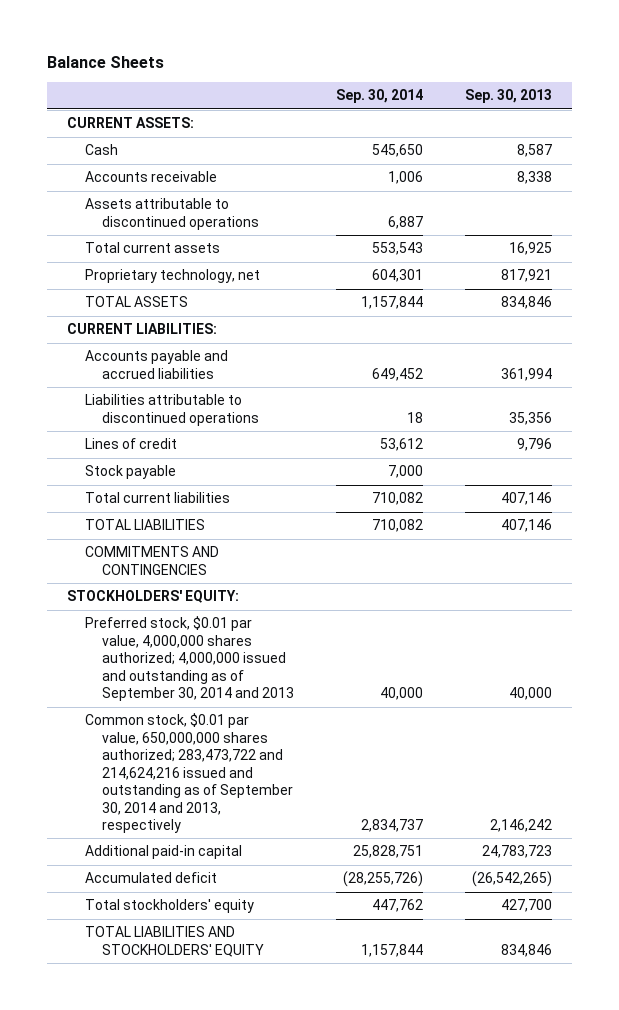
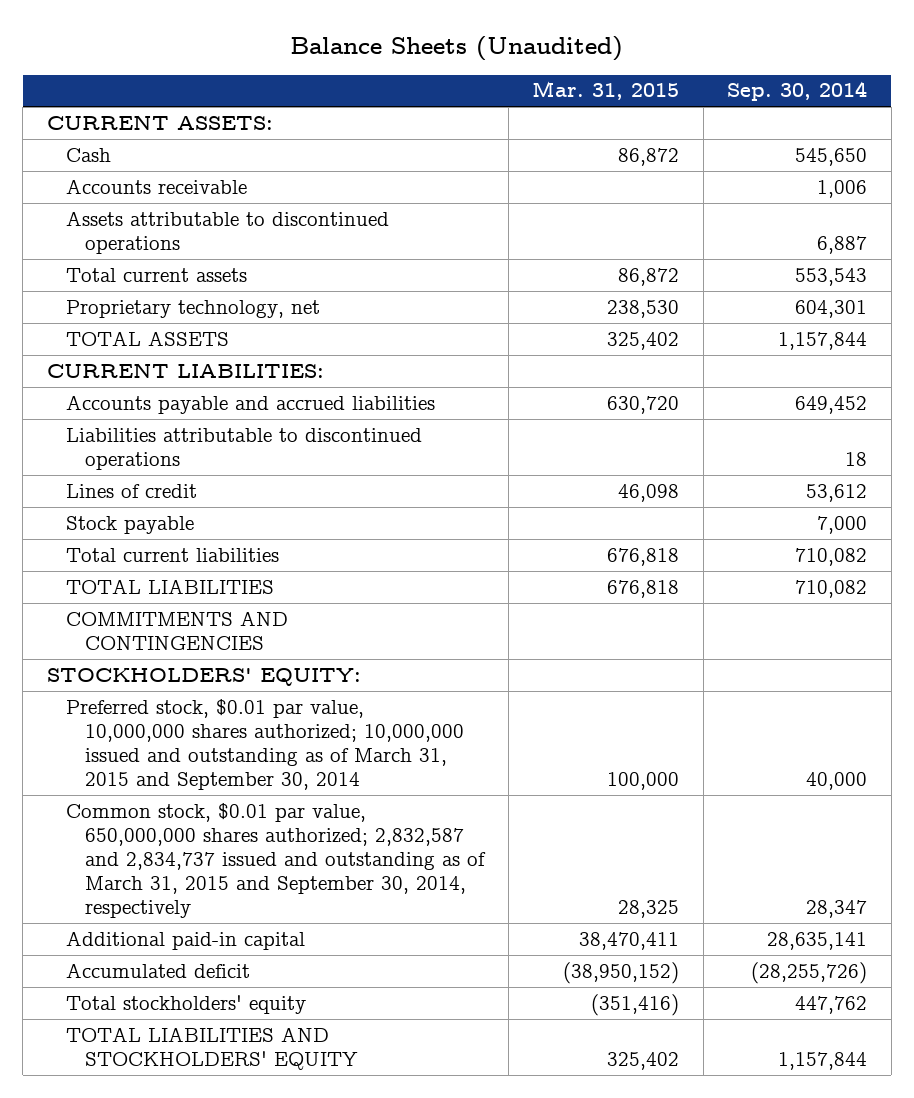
[46,56,164,69] Balance Sheets -> [289,36,623,62] Balance Sheets (Unaudited)
[464,89,552,104] Sep. 30, 2013 -> none
none -> [532,81,680,101] Mar. 31, 2015
[84,616,295,702] Preferred stock, $0.01 par value, 4,000,000 shares authorized; 4,000,000 issued and outstanding as of September 30, 2014 and 2013 -> [66,698,465,791] Preferred stock, $0.01 par value, 10,000,000 shares authorized; 10,000,000 issued and outstanding as of March 31, 2015 and September 30, 2014
[84,713,294,834] Common stock, $0.01 par value, 650,000,000 shares authorized; 283,473,722 and 214,624,216 issued and outstanding as of September 30, 2014 and 2013, respectively -> [66,802,487,919] Common stock, $0.01 par value, 650,000,000 shares authorized; 2,832,587 and 2,834,737 issued and outstanding as of March 31, 2015 and September 30, 2014, respectively
[360,819,423,833] 2,834,737 -> [806,900,868,919] 28,347
[352,845,423,859] 25,828,751 -> [767,931,868,950] 28,635,141

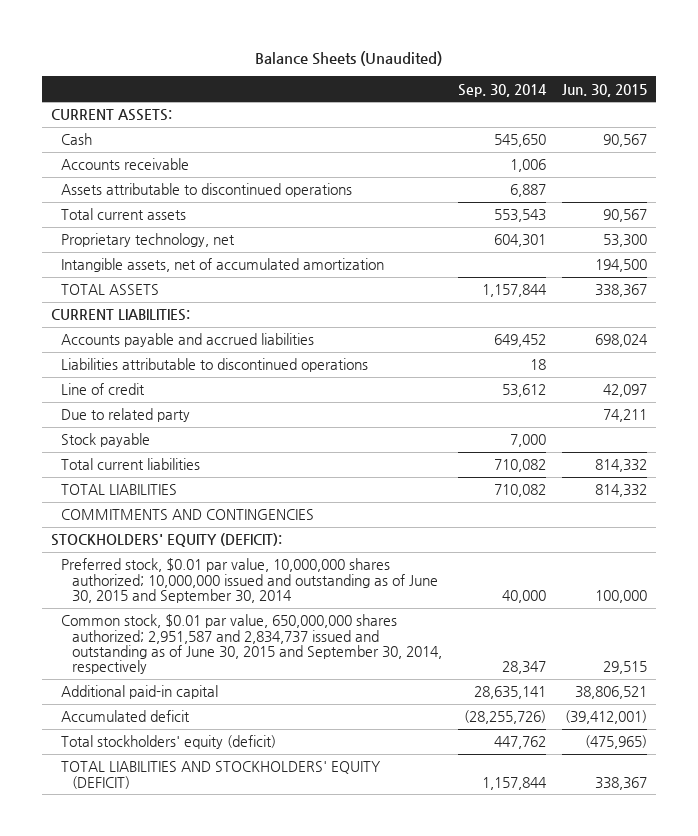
[532,81,680,101] Mar. 31, 2015 -> none
none -> [562,83,648,97] Jun. 30, 2015
none -> [61,258,385,273] Intangible assets, net of accumulated amortization
[66,483,198,498] Lines of credit -> [61,383,146,396] Line of credit
none -> [61,408,191,423] Due to related party
[46,667,361,686] STOCKHOLDERS' EQUITY: -> [50,533,282,548] STOCKHOLDERS' EQUITY (DEFICIT):
[66,698,465,791] Preferred stock, $0.01 par value, 10,000,000 shares authorized; 10,000,000 issued and outstanding as of March 31, 2015 and September 30, 2014 -> [61,558,438,603] Preferred stock, $0.01 par value, 10,000,000 shares authorized; 10,000,000 issued and outstanding as of June 30, 2015 and September 30, 2014
[66,802,487,919] Common stock, $0.01 par value, 650,000,000 shares authorized; 2,832,587 and 2,834,737 issued and outstanding as of March 31, 2015 and September 30, 2014, respectively -> [61,614,442,675] Common stock, $0.01 par value, 650,000,000 shares authorized; 2,951,587 and 2,834,737 issued and outstanding as of June 30, 2015 and September 30, 2014, respectively
[66,994,307,1014] Total stockholders' equity -> [61,735,277,750] Total stockholders' equity (deficit)
[66,1026,359,1070] TOTAL LIABILITIES AND STOCKHOLDERS' EQUITY -> [61,761,381,789] TOTAL LIABILITIES AND STOCKHOLDERS' EQUITY (DEFICIT)

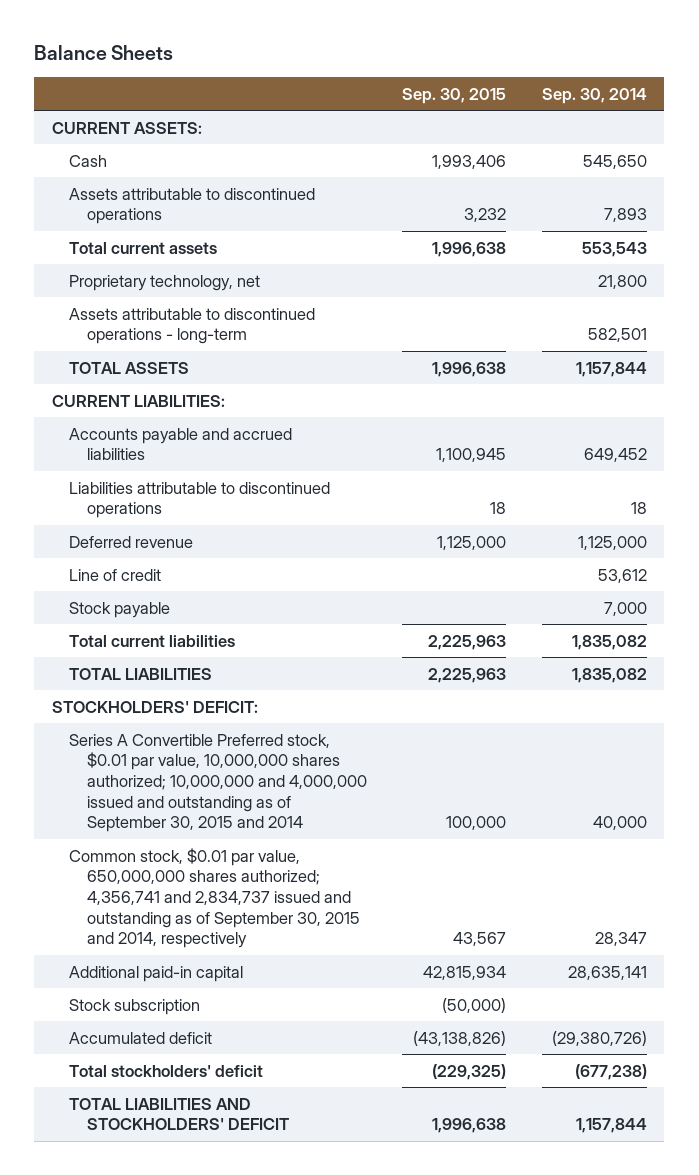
[255,51,443,67] Balance Sheets (Unaudited) -> [34,45,174,61] Balance Sheets
[562,83,648,97] Jun. 30, 2015 -> none
none -> [402,87,507,104] Sep. 30, 2015
[61,158,190,171] Accounts receivable -> none
[510,184,547,198] 6,887 -> [603,208,647,223] 7,893
[61,258,385,273] Intangible assets, net of accumulated amortization -> none
[494,234,547,248] 604,301 -> [597,274,647,289] 21,800
none -> [69,307,316,345] Assets attributable to discontinued operations - long-term
none -> [69,535,194,548] Deferred revenue
[61,408,191,423] Due to related party -> none
[61,509,315,521] COMMITMENTS AND CONTINGENCIES -> none
[494,459,547,473] 710,082 -> [571,634,647,650] 1,835,082
[494,484,547,498] 710,082 -> [571,667,647,683] 1,835,082
[50,533,282,548] STOCKHOLDERS' EQUITY (DEFICIT): -> [51,700,258,713] STOCKHOLDERS' DEFICIT:
[61,558,438,603] Preferred stock, $0.01 par value, 10,000,000 shares authorized; 10,000,000 issued and outstanding as of June 30, 2015 and September 30, 2014 -> [69,733,368,833] Series A Convertible Preferred stock, $0.01 par value, 10,000,000 shares authorized; 10,000,000 and 4,000,000 issued and outstanding as of September 30, 2015 and 2014
[61,614,442,675] Common stock, $0.01 par value, 650,000,000 shares authorized; 2,951,587 and 2,834,737 issued and outstanding as of June 30, 2015 and September 30, 2014, respectively -> [69,847,361,949] Common stock, $0.01 par value, 650,000,000 shares authorized; 4,356,741 and 2,834,737 issued and outstanding as of September 30, 2015 and 2014, respectively
none -> [69,998,201,1015] Stock subscription
[464,710,547,725] (28,255,726) -> [551,1030,647,1046] (29,380,726)
[61,735,277,750] Total stockholders' equity (deficit) -> [69,1064,264,1077] Total stockholders' deficit
[494,736,547,750] 447,762 -> [574,1063,647,1080] (677,238)
[61,761,381,789] TOTAL LIABILITIES AND STOCKHOLDERS' EQUITY (DEFICIT) -> [69,1097,290,1131] TOTAL LIABILITIES AND STOCKHOLDERS' DEFICIT

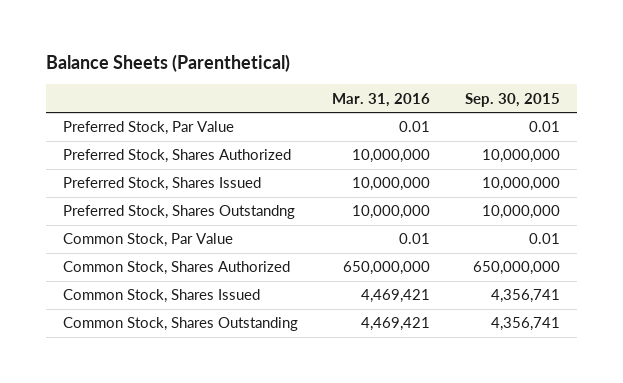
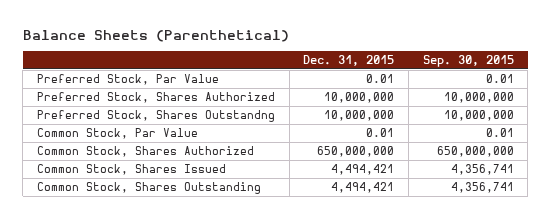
[332,92,431,107] Mar. 31, 2016 -> none
none -> [303,55,395,67] Dec. 31, 2015
[62,177,261,192] Preferred Stock, Shares Issued -> none

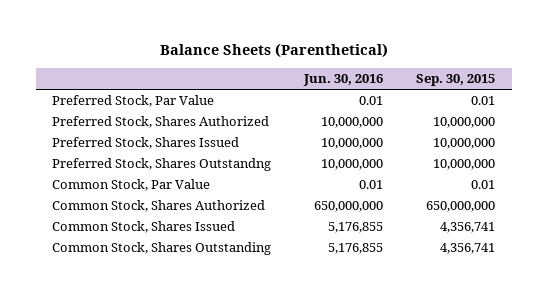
[303,55,395,67] Dec. 31, 2015 -> none
none -> [303,74,384,87] Jun. 30, 2016
none -> [52,137,240,150] Preferred Stock, Shares Issued

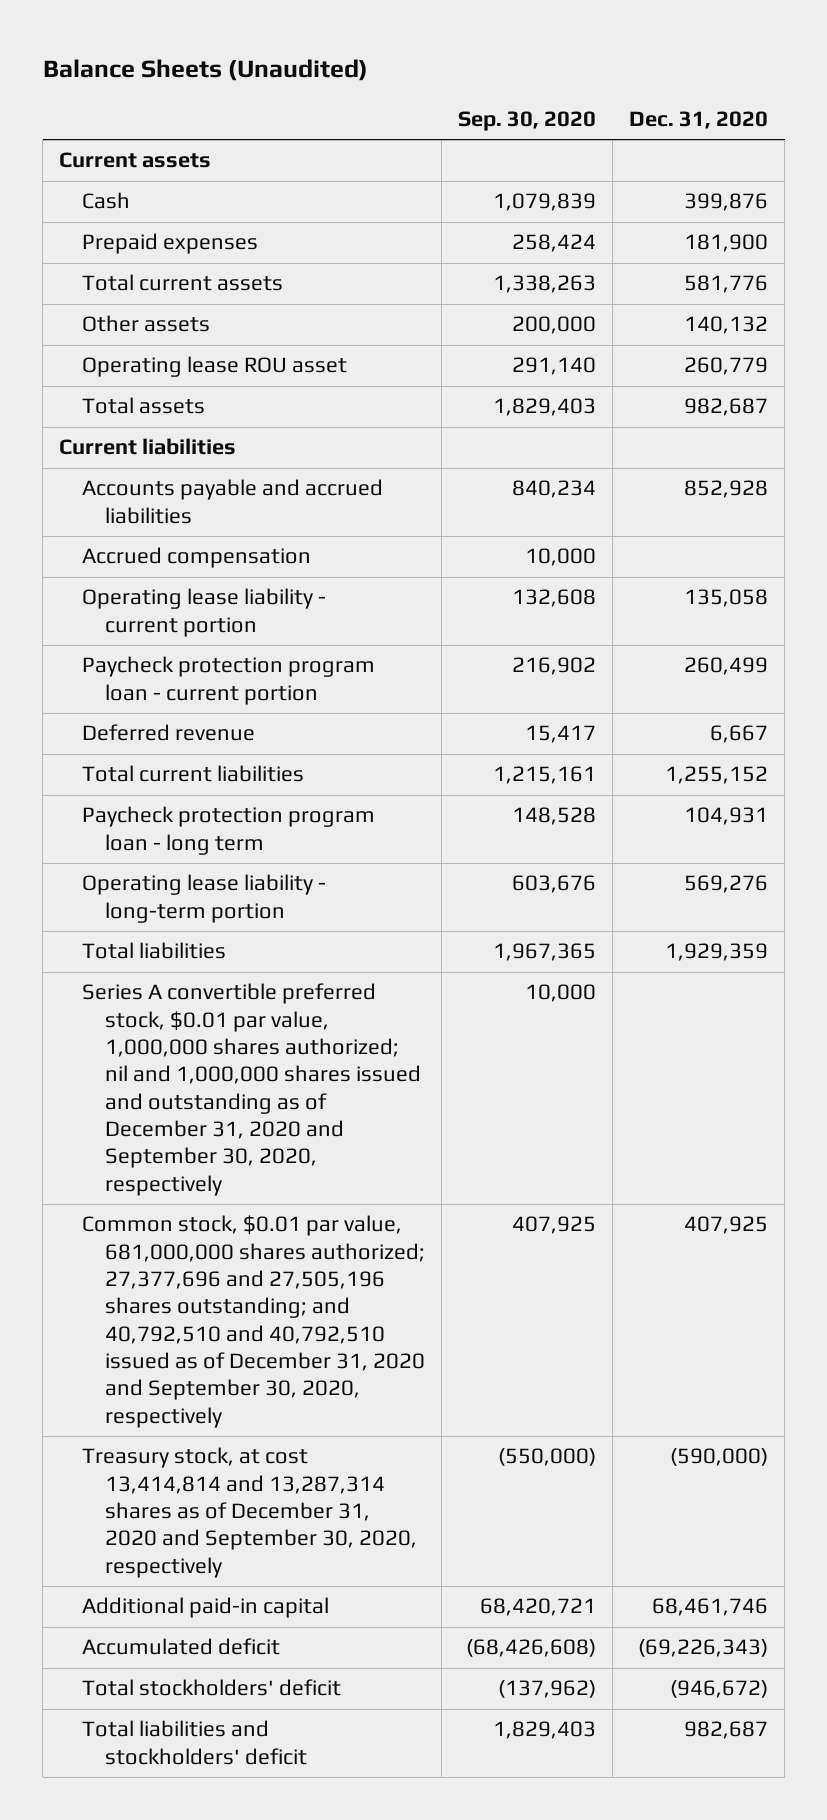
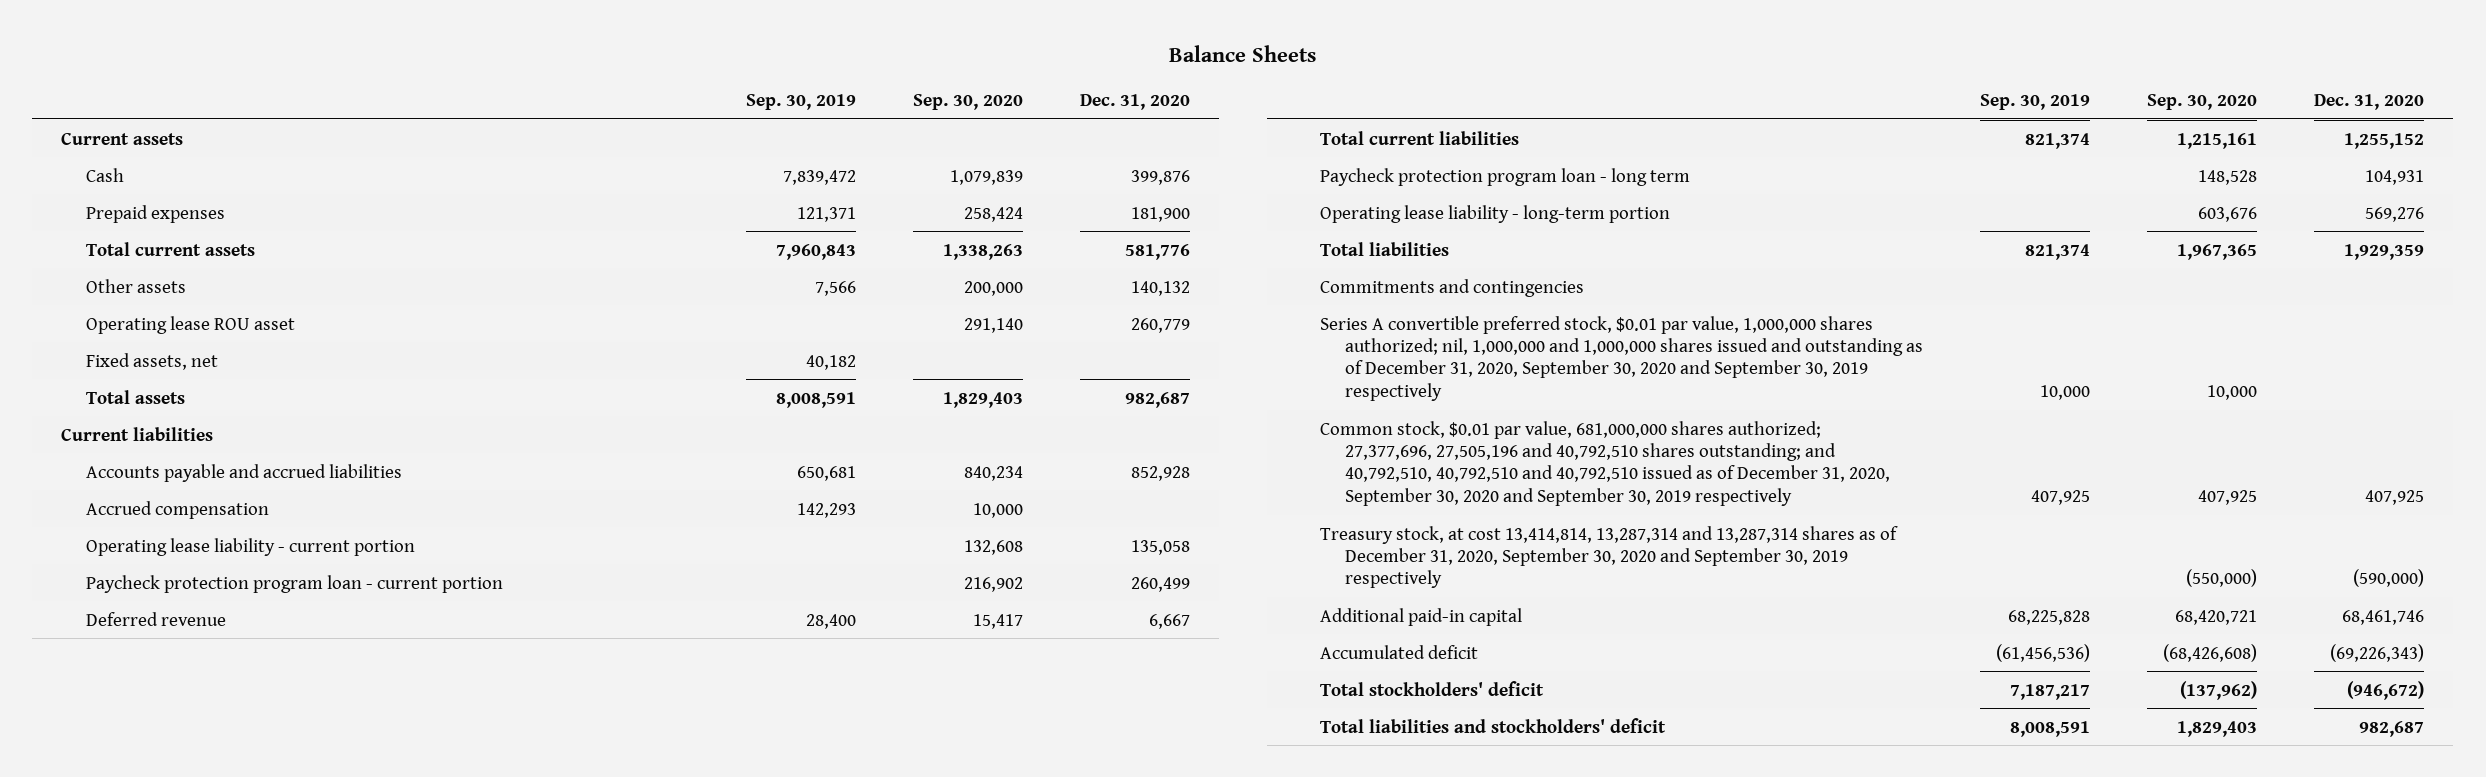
[42,58,368,81] Balance Sheets (Unaudited) -> [1168,45,1316,63] Balance Sheets
none -> [745,94,856,111] Sep. 30, 2019
none -> [85,352,218,370] Fixed assets, net
none -> [1320,278,1585,297] Commitments and contingencies
[82,983,421,1196] Series A convertible preferred stock, $0.01 par value, 1,000,000 shares authorized; nil and 1,000,000 shares issued and outstanding as of December 31, 2020 and September 30, 2020, respectively -> [1320,315,1923,401] Series A convertible preferred stock, $0.01 par value, 1,000,000 shares authorized; nil, 1,000,000 and 1,000,000 shares issued and outstanding as of December 31, 2020, September 30, 2020 and September 30, 2019 respectively
[82,1215,425,1428] Common stock, $0.01 par value, 681,000,000 shares authorized; 27,377,696 and 27,505,196 shares outstanding; and 40,792,510 and 40,792,510 issued as of December 31, 2020 and September 30, 2020, respectively -> [1320,420,1890,506] Common stock, $0.01 par value, 681,000,000 shares authorized; 27,377,696, 27,505,196 and 40,792,510 shares outstanding; and 40,792,510, 40,792,510 and 40,792,510 issued as of December 31, 2020, September 30, 2020 and September 30, 2019 respectively
[82,1447,417,1578] Treasury stock, at cost 13,414,814 and 13,287,314 shares as of December 31, 2020 and September 30, 2020, respectively -> [1320,525,1899,589] Treasury stock, at cost 13,414,814, 13,287,314 and 13,287,314 shares as of December 31, 2020, September 30, 2020 and September 30, 2019 respectively

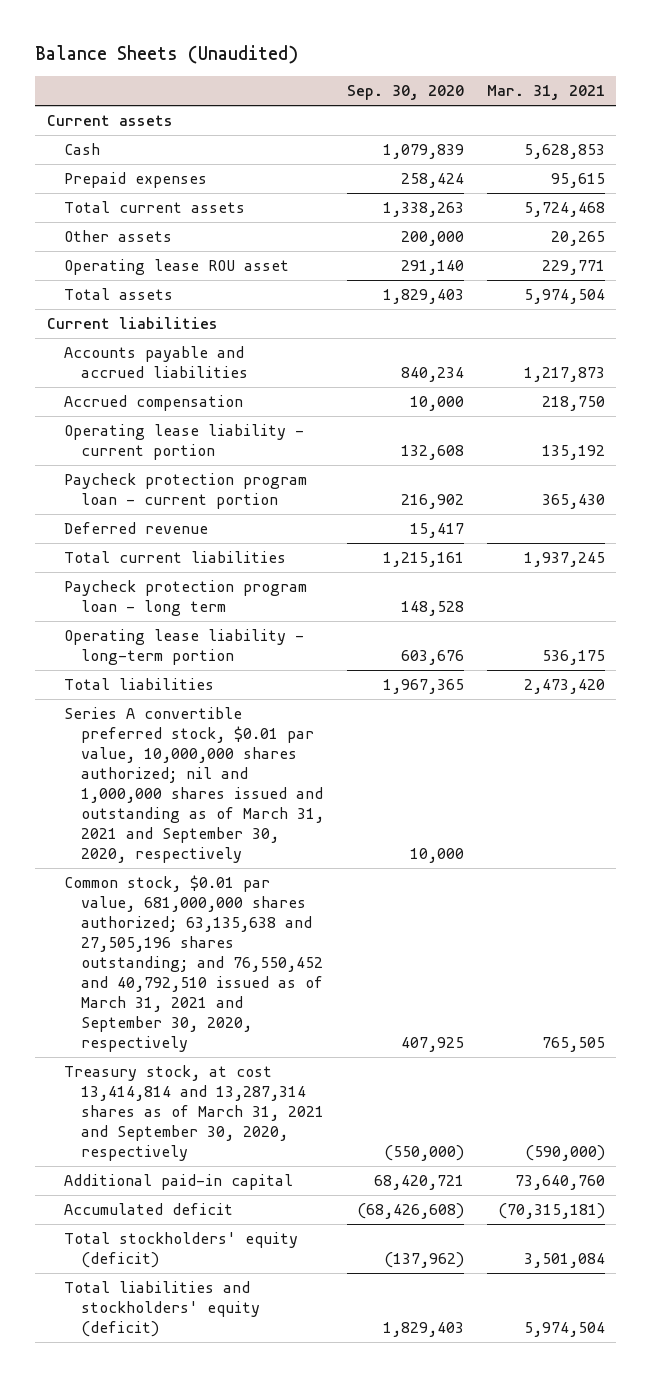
[1168,45,1316,63] Balance Sheets -> [35,45,299,65] Balance Sheets (Unaudited)
[745,94,856,111] Sep. 30, 2019 -> none
[1080,94,1191,111] Dec. 31, 2020 -> none
none -> [486,85,605,101] Mar. 31, 2021
[85,352,218,370] Fixed assets, net -> none
[1320,278,1585,297] Commitments and contingencies -> none
[1320,315,1923,401] Series A convertible preferred stock, $0.01 par value, 1,000,000 shares authorized; nil, 1,000,000 and 1,000,000 shares issued and outstanding as of December 31, 2020, September 30, 2020 and September 30, 2019 respectively -> [63,707,324,863] Series A convertible preferred stock, $0.01 par value, 10,000,000 shares authorized; nil and 1,000,000 shares issued and outstanding as of March 31, 2021 and September 30, 2020, respectively
[1320,420,1890,506] Common stock, $0.01 par value, 681,000,000 shares authorized; 27,377,696, 27,505,196 and 40,792,510 shares outstanding; and 40,792,510, 40,792,510 and 40,792,510 issued as of December 31, 2020, September 30, 2020 and September 30, 2019 respectively -> [63,875,323,1052] Common stock, $0.01 par value, 681,000,000 shares authorized; 63,135,638 and 27,505,196 shares outstanding; and 76,550,452 and 40,792,510 issued as of March 31, 2021 and September 30, 2020, respectively
[1320,525,1899,589] Treasury stock, at cost 13,414,814, 13,287,314 and 13,287,314 shares as of December 31, 2020, September 30, 2020 and September 30, 2019 respectively -> [63,1065,324,1161] Treasury stock, at cost 13,414,814 and 13,287,314 shares as of March 31, 2021 and September 30, 2020, respectively
[1320,680,1545,696] Total stockholders' deficit -> [63,1232,298,1269] Total stockholders' equity (deficit)
[1320,717,1667,733] Total liabilities and stockholders' deficit -> [63,1281,260,1338] Total liabilities and stockholders' equity (deficit)

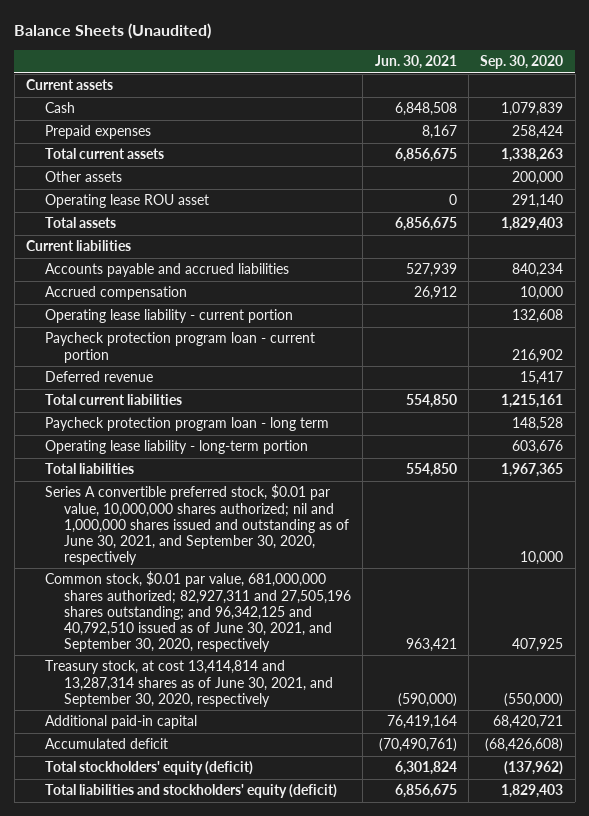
[486,85,605,101] Mar. 31, 2021 -> none
none -> [374,55,457,70] Jun. 30, 2021
[63,707,324,863] Series A convertible preferred stock, $0.01 par value, 10,000,000 shares authorized; nil and 1,000,000 shares issued and outstanding as of March 31, 2021 and September 30, 2020, respectively -> [45,484,350,565] Series A convertible preferred stock, $0.01 par value, 10,000,000 shares authorized; nil and 1,000,000 shares issued and outstanding as of June 30, 2021, and September 30, 2020, respectively
[63,875,323,1052] Common stock, $0.01 par value, 681,000,000 shares authorized; 63,135,638 and 27,505,196 shares outstanding; and 76,550,452 and 40,792,510 issued as of March 31, 2021 and September 30, 2020, respectively -> [45,571,352,652] Common stock, $0.01 par value, 681,000,000 shares authorized; 82,927,311 and 27,505,196 shares outstanding; and 96,342,125 and 40,792,510 issued as of June 30, 2021, and September 30, 2020, respectively
[63,1065,324,1161] Treasury stock, at cost 13,414,814 and 13,287,314 shares as of March 31, 2021 and September 30, 2020, respectively -> [45,660,334,707] Treasury stock, at cost 13,414,814 and 13,287,314 shares as of June 30, 2021, and September 30, 2020, respectively

